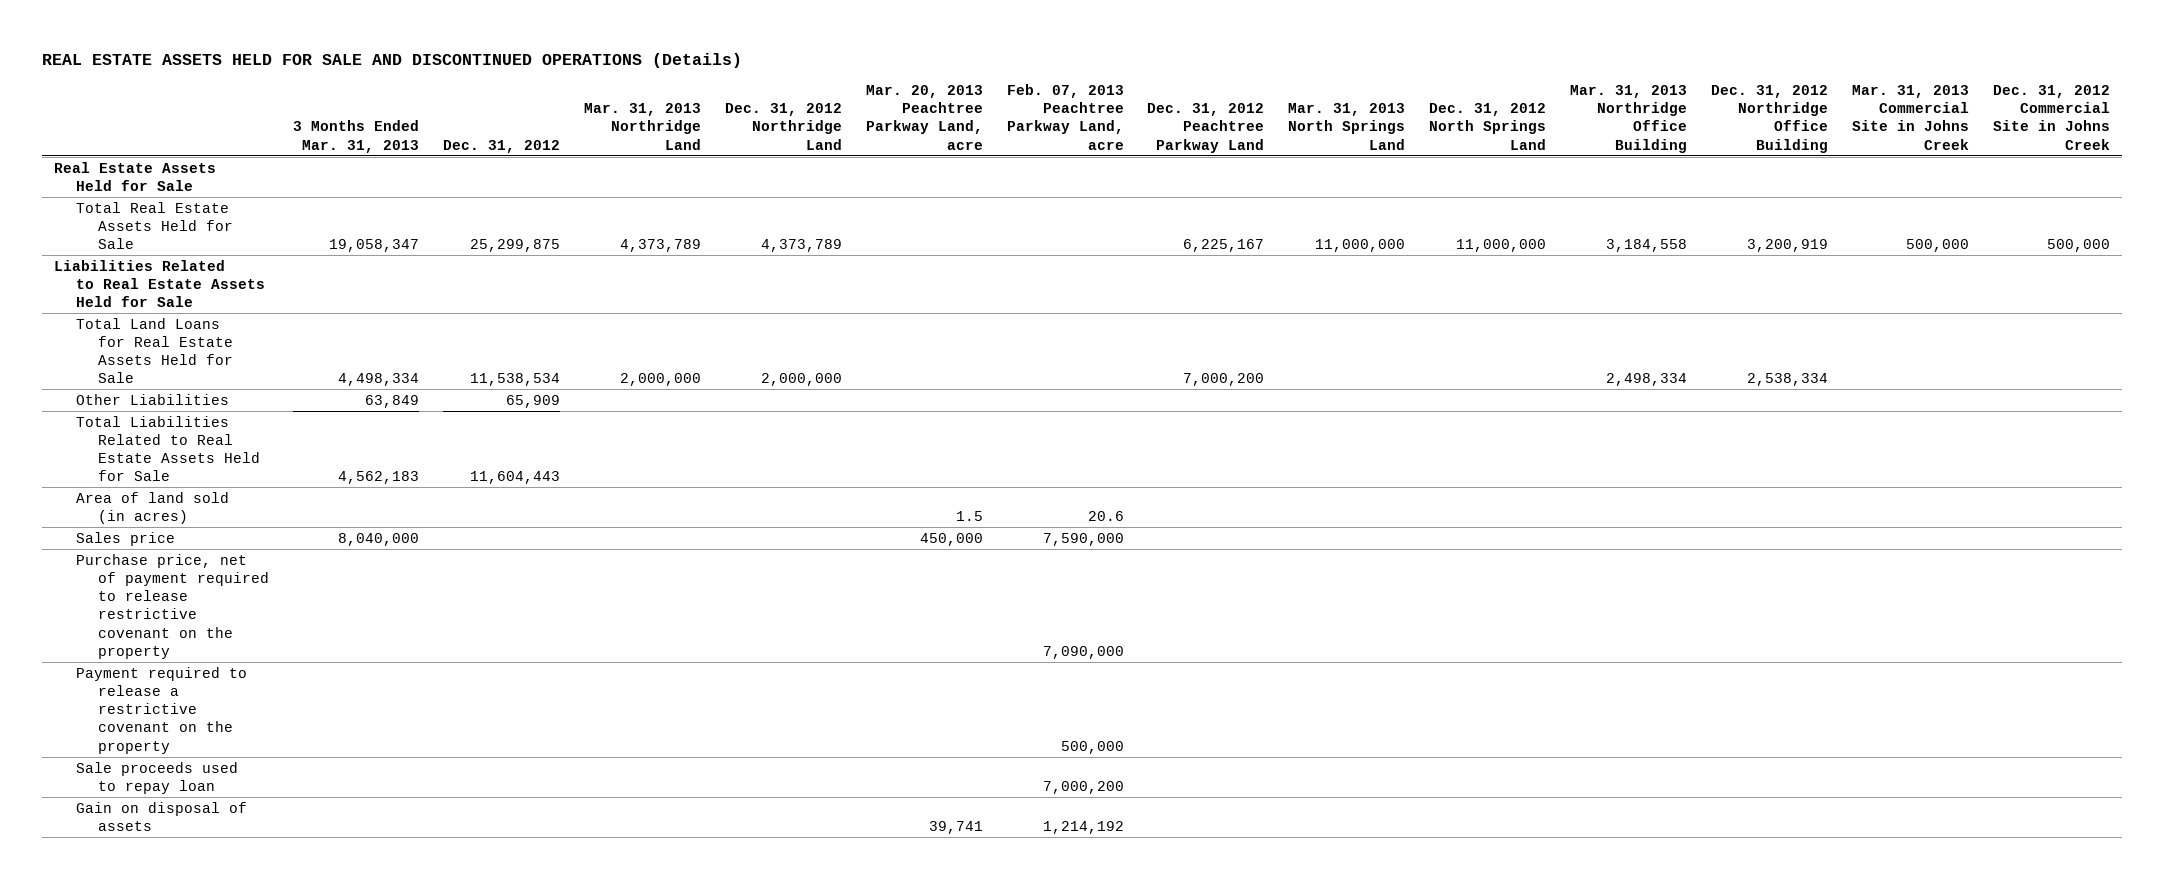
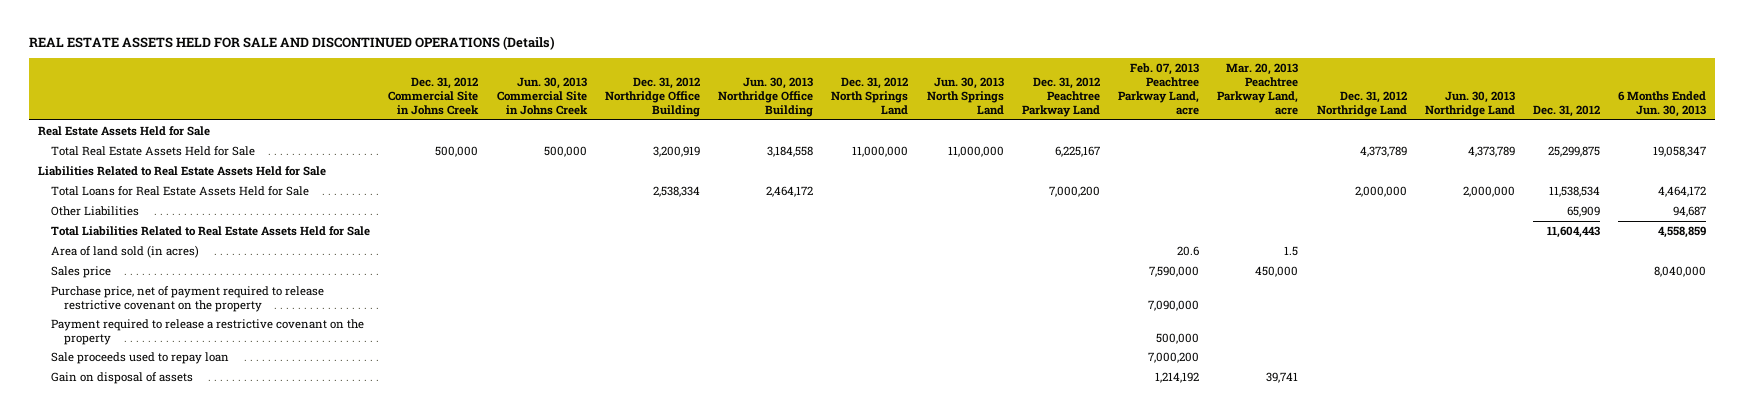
[293,120,420,153] 3 Months Ended Mar. 31, 2013 -> none
[583,103,701,150] Mar. 31, 2013 Northridge Land -> none
[1288,103,1406,150] Mar. 31, 2013 North Springs Land -> none
[1570,84,1688,153] Mar. 31, 2013 Northridge Office Building -> none
[1851,84,1969,150] Mar. 31, 2013 Commercial Site in Johns Creek -> none
none -> [496,77,588,115] Jun. 30, 2013 Commercial Site in Johns Creek
none -> [718,77,814,117] Jun. 30, 2013 Northridge Office Building
none -> [926,77,1004,115] Jun. 30, 2013 North Springs Land
none -> [1424,91,1515,117] Jun. 30, 2013 Northridge Land
none -> [1618,91,1707,117] 6 Months Ended Jun. 30, 2013
[76,317,234,384] Total Land Loans for Real Estate Assets Held for Sale -> [51,185,310,196] Total Loans for Real Estate Assets Held for Sale

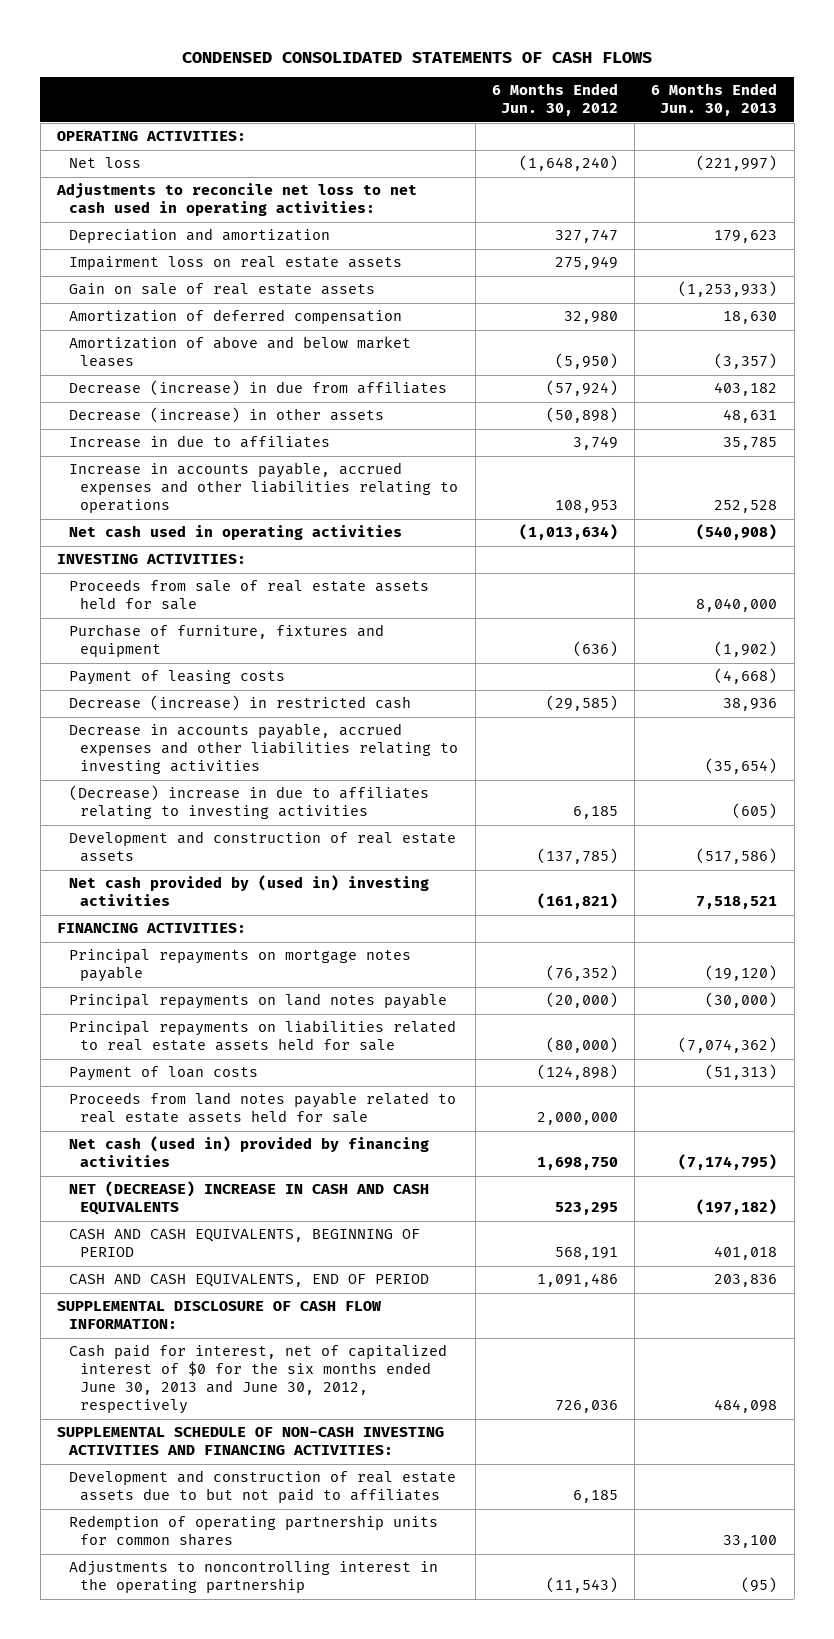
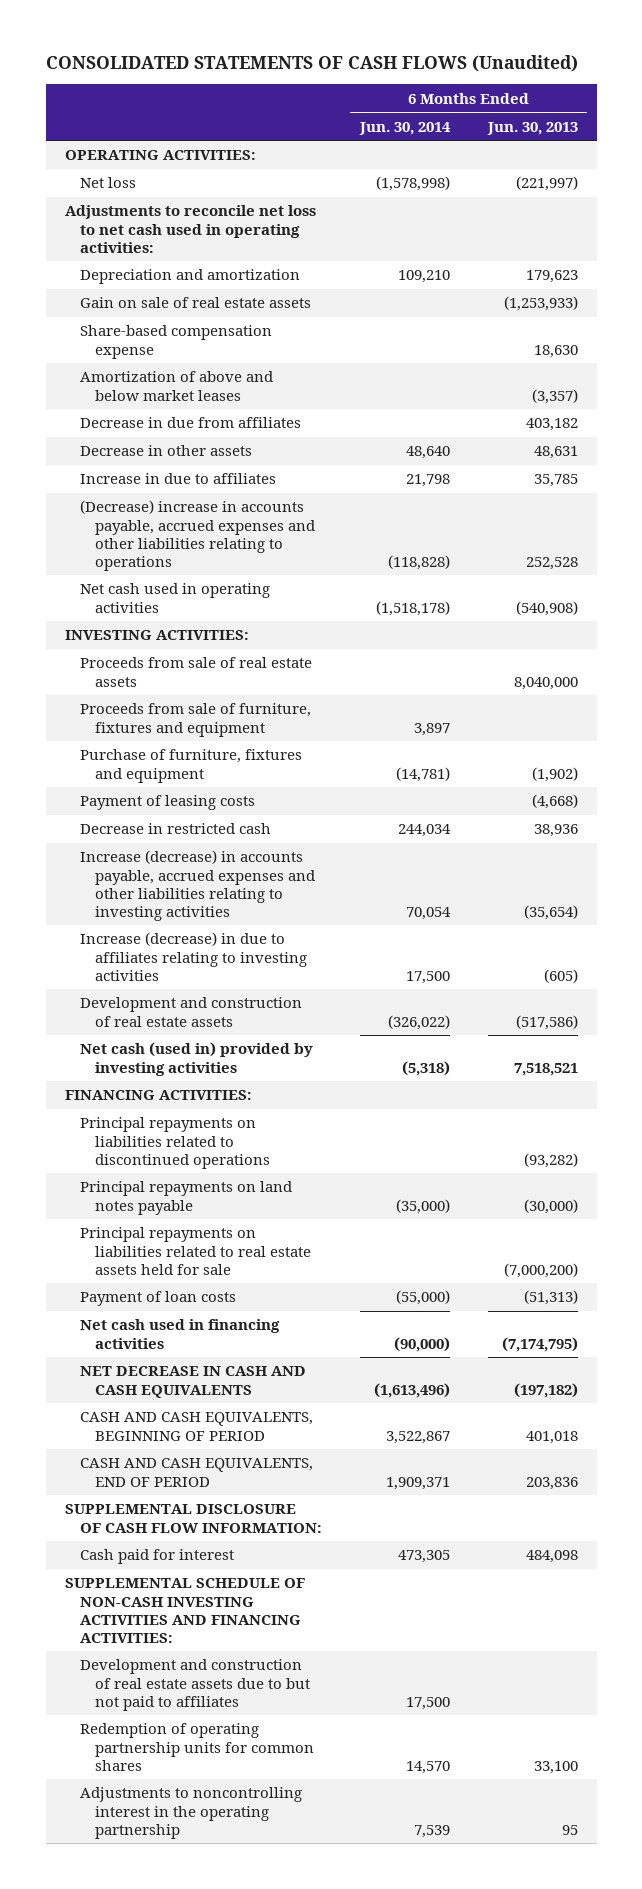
[182,51,653,63] CONDENSED CONSOLIDATED STATEMENTS OF CASH FLOWS -> [45,55,578,73] CONSOLIDATED STATEMENTS OF CASH FLOWS (Unaudited)
[491,83,618,117] 6 Months Ended Jun. 30, 2012 -> none
none -> [358,121,451,135] Jun. 30, 2014
[68,256,402,271] Impairment loss on real estate assets -> none
[68,309,402,325] Amortization of deferred compensation -> [79,325,272,359] Share-based compensation expense
[68,380,447,397] Decrease (increase) in due from affiliates -> [79,417,301,429] Decrease in due from affiliates
[68,407,384,424] Decrease (increase) in other assets -> [79,445,252,457] Decrease in other assets
[68,462,459,514] Increase in accounts payable, accrued expenses and other liabilities relating to operations -> [79,500,316,571] (Decrease) increase in accounts payable, accrued expenses and other liabilities relating to operations
[68,579,429,611] Proceeds from sale of real estate assets held for sale -> [79,657,312,687] Proceeds from sale of real estate assets
none -> [79,703,311,737] Proceeds from sale of furniture, fixtures and equipment
[68,695,411,712] Decrease (increase) in restricted cash -> [79,823,271,835] Decrease in restricted cash
[68,723,459,775] Decrease in accounts payable, accrued expenses and other liabilities relating to investing activities -> [79,850,316,921] Increase (decrease) in accounts payable, accrued expenses and other liabilities relating to investing activities
[68,785,429,820] (Decrease) increase in due to affiliates relating to investing activities -> [79,932,308,981] Increase (decrease) in due to affiliates relating to investing activities
[68,875,429,907] Net cash provided by (used in) investing activities -> [79,1042,313,1076] Net cash (used in) provided by investing activities
[68,949,411,983] Principal repayments on mortgage notes payable -> [79,1117,271,1169] Principal repayments on liabilities related to discontinued operations
[705,965,778,982] (19,120) -> [523,1152,578,1168] (93,282)
[678,1037,778,1054] (7,074,362) -> [503,1262,578,1278] (7,000,200)
[68,1092,456,1124] Proceeds from land notes payable related to real estate assets held for sale -> none
[68,1136,429,1168] Net cash (used in) provided by financing activities -> [79,1319,280,1349] Net cash used in financing activities
[68,1181,429,1216] NET (DECREASE) INCREASE IN CASH AND CASH EQUIVALENTS -> [79,1366,306,1398] NET DECREASE IN CASH AND CASH EQUIVALENTS
[68,1344,447,1415] Cash paid for interest, net of capitalized interest of $0 for the six months ended June 30, 2013 and June 30, 2012, respectively -> [79,1549,234,1565] Cash paid for interest
[741,1577,778,1594] (95) -> [561,1824,578,1835] 95

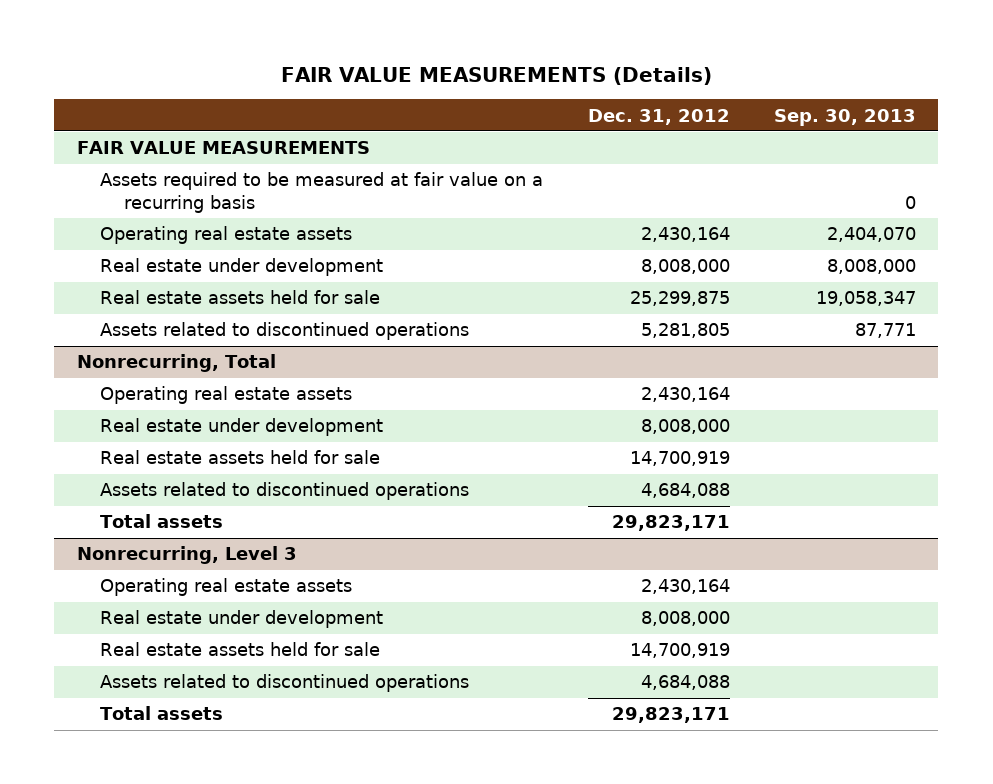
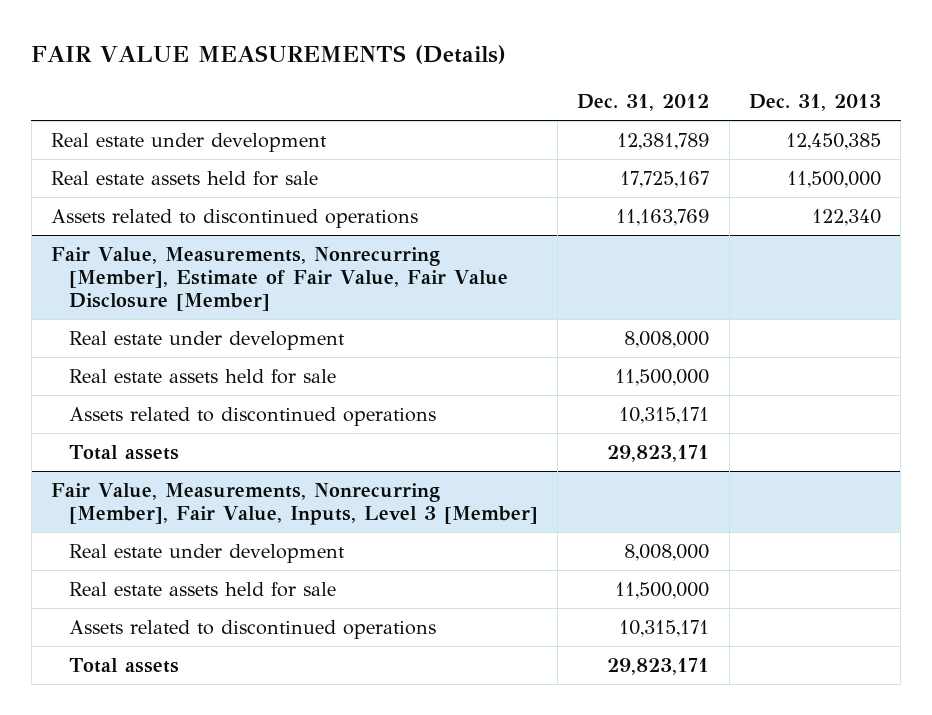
[773,108,916,126] Sep. 30, 2013 -> none
none -> [748,93,881,111] Dec. 31, 2013
[76,141,370,155] FAIR VALUE MEASUREMENTS -> none
[100,172,544,213] Assets required to be measured at fair value on a recurring basis -> none
[100,226,353,245] Operating real estate assets -> none
[76,354,276,373] Nonrecurring, Total -> none
[100,386,353,405] Operating real estate assets -> none
[640,259,730,275] 8,008,000 -> [617,132,710,150] 12,381,789
[629,291,730,307] 25,299,875 -> [620,170,710,188] 17,725,167
[640,323,730,339] 5,281,805 -> [616,208,710,226] 11,163,769
none -> [51,246,509,311] Fair Value, Measurements, Nonrecurring [Member], Estimate of Fair Value, Fair Value Disclosure [Member]
[629,451,730,467] 14,700,919 -> [615,368,710,386] 11,500,000
[640,483,730,499] 4,684,088 -> [619,406,710,424] 10,315,171
[76,546,297,565] Nonrecurring, Level 3 -> none
[100,578,353,597] Operating real estate assets -> none
none -> [51,482,539,525] Fair Value, Measurements, Nonrecurring [Member], Fair Value, Inputs, Level 3 [Member]
[629,643,730,659] 14,700,919 -> [615,581,710,599] 11,500,000
[640,675,730,691] 4,684,088 -> [619,619,710,637] 10,315,171

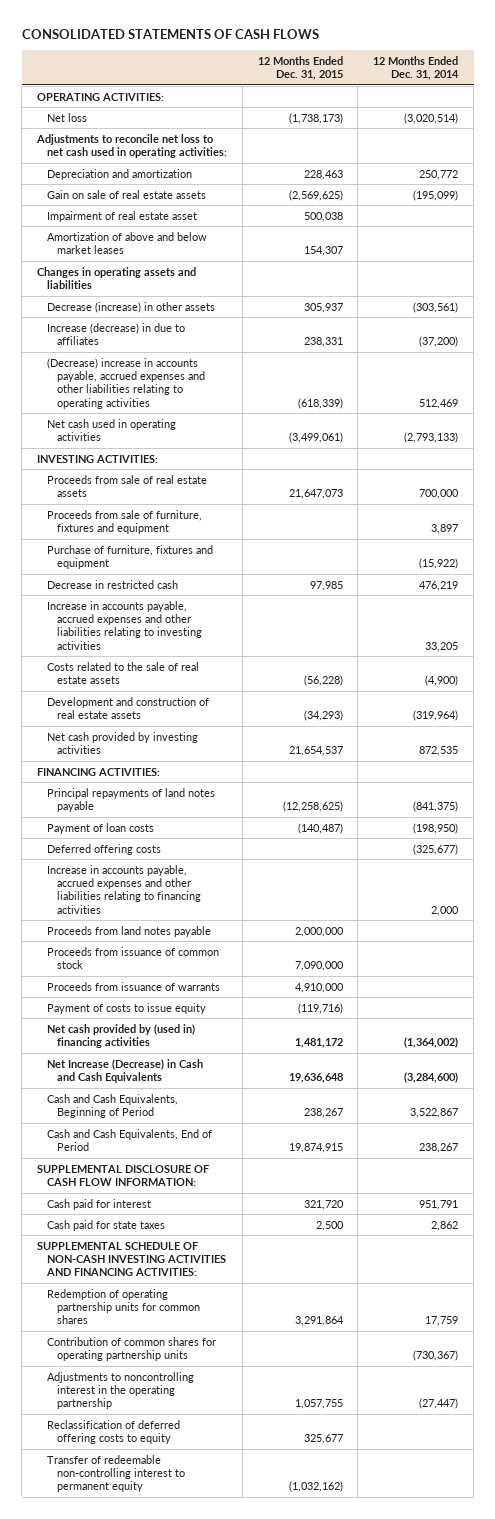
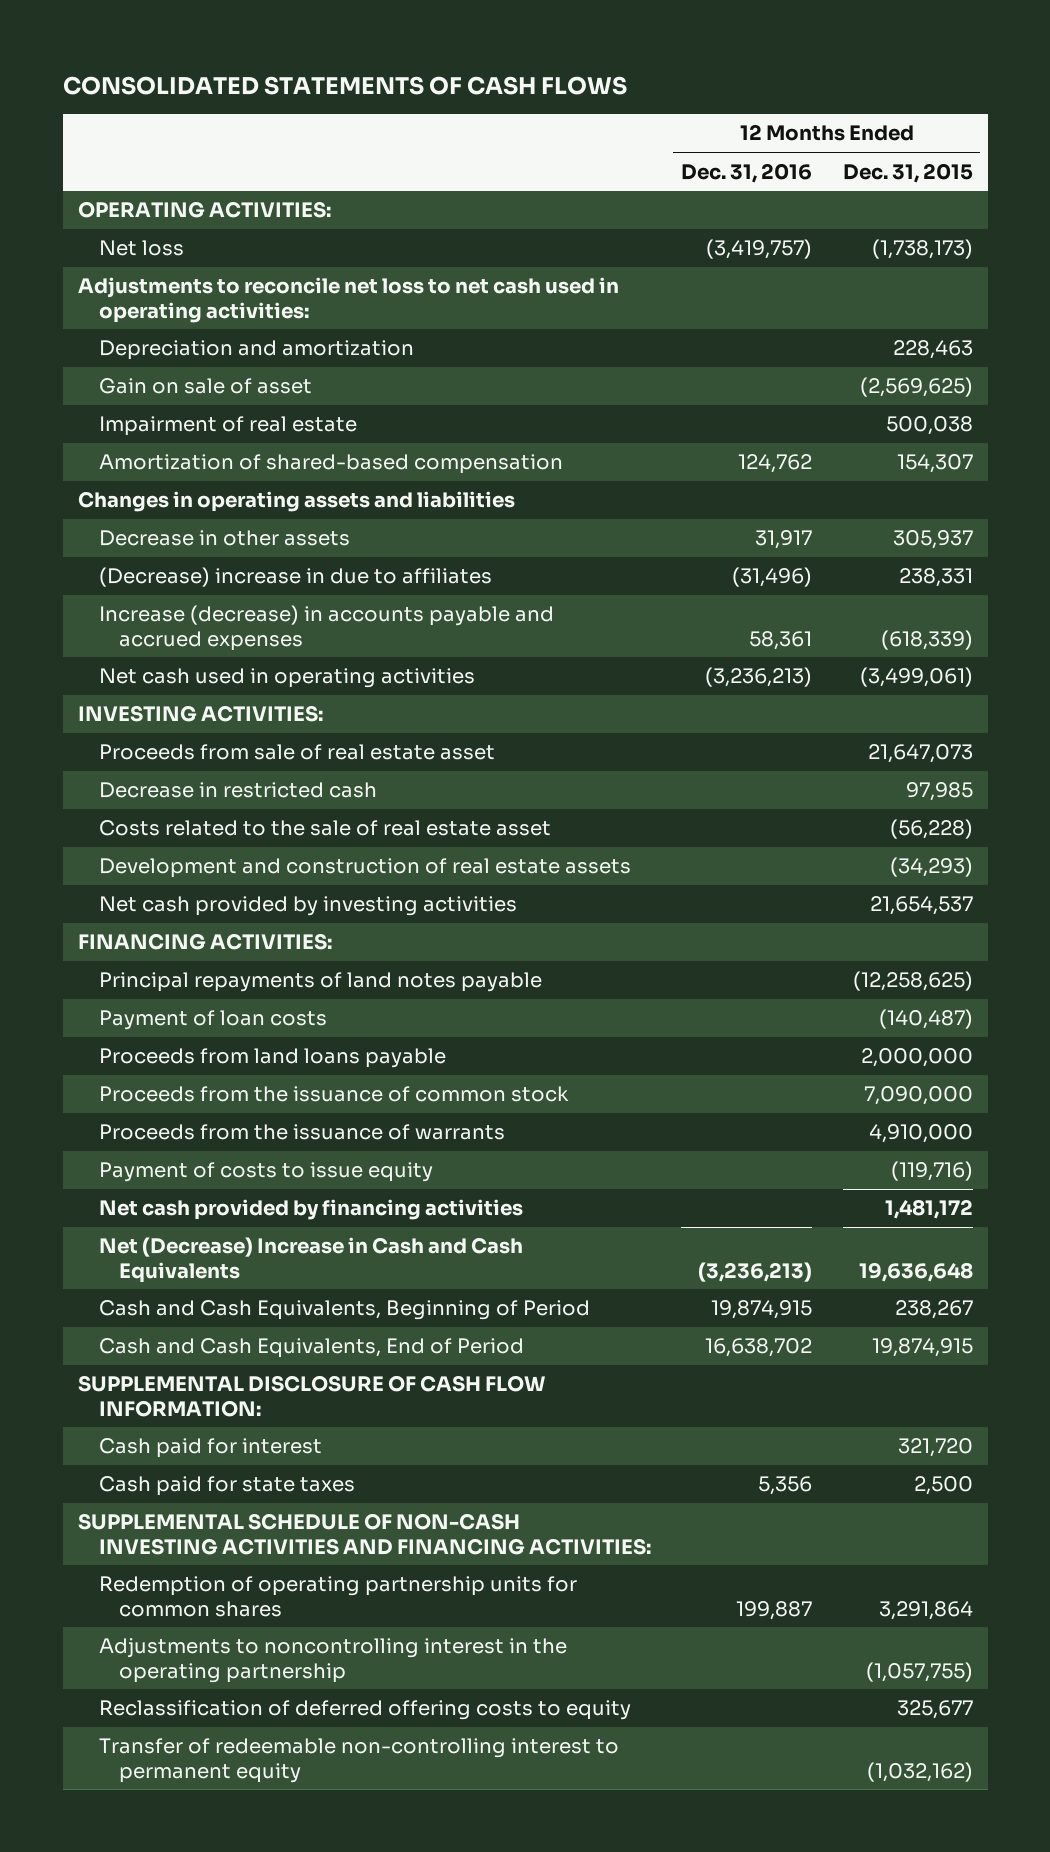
[373,55,460,81] 12 Months Ended Dec. 31, 2014 -> none
none -> [681,162,813,183] Dec. 31, 2016
[46,189,206,199] Gain on sale of real estate assets -> [98,378,312,395] Gain on sale of asset
[46,210,197,222] Impairment of real estate asset -> [98,416,357,437] Impairment of real estate
[46,231,207,255] Amortization of above and below market leases -> [98,454,563,475] Amortization of shared-based compensation
[46,301,215,313] Decrease (increase) in other assets -> [98,530,350,547] Decrease in other assets
[46,322,185,346] Increase (decrease) in due to affiliates -> [98,567,492,588] (Decrease) increase in due to affiliates
[46,357,205,409] (Decrease) increase in accounts payable, accrued expenses and other liabilities relating to operating activities -> [98,605,554,651] Increase (decrease) in accounts payable and accrued expenses
[46,509,202,535] Proceeds from sale of furniture, fixtures and equipment -> none
[46,544,213,570] Purchase of furniture, fixtures and equipment -> none
[46,474,207,498] Proceeds from sale of real estate assets -> [98,744,495,761] Proceeds from sale of real estate asset
[46,600,202,650] Increase in accounts payable, accrued expenses and other liabilities relating to investing activities -> none
[46,661,199,685] Costs related to the sale of real estate assets -> [98,820,551,837] Costs related to the sale of real estate asset
[46,843,161,855] Deferred offering costs -> none
[46,864,201,914] Increase in accounts payable, accrued expenses and other liabilities relating to financing activities -> none
[46,925,211,937] Proceeds from land notes payable -> [98,1048,446,1069] Proceeds from land loans payable
[46,946,219,970] Proceeds from issuance of common stock -> [98,1086,569,1103] Proceeds from the issuance of common stock
[46,981,220,991] Proceeds from issuance of warrants -> [98,1124,505,1141] Proceeds from the issuance of warrants
[46,1023,195,1049] Net cash provided by (used in) financing activities -> [98,1199,523,1221] Net cash provided by financing activities
[46,1058,203,1084] Net Increase (Decrease) in Cash and Cash Equivalents -> [98,1237,523,1283] Net (Decrease) Increase in Cash and Cash Equivalents
[46,1336,216,1362] Contribution of common shares for operating partnership units -> none
[294,1399,343,1410] 1,057,755 -> [865,1661,973,1682] (1,057,755)

